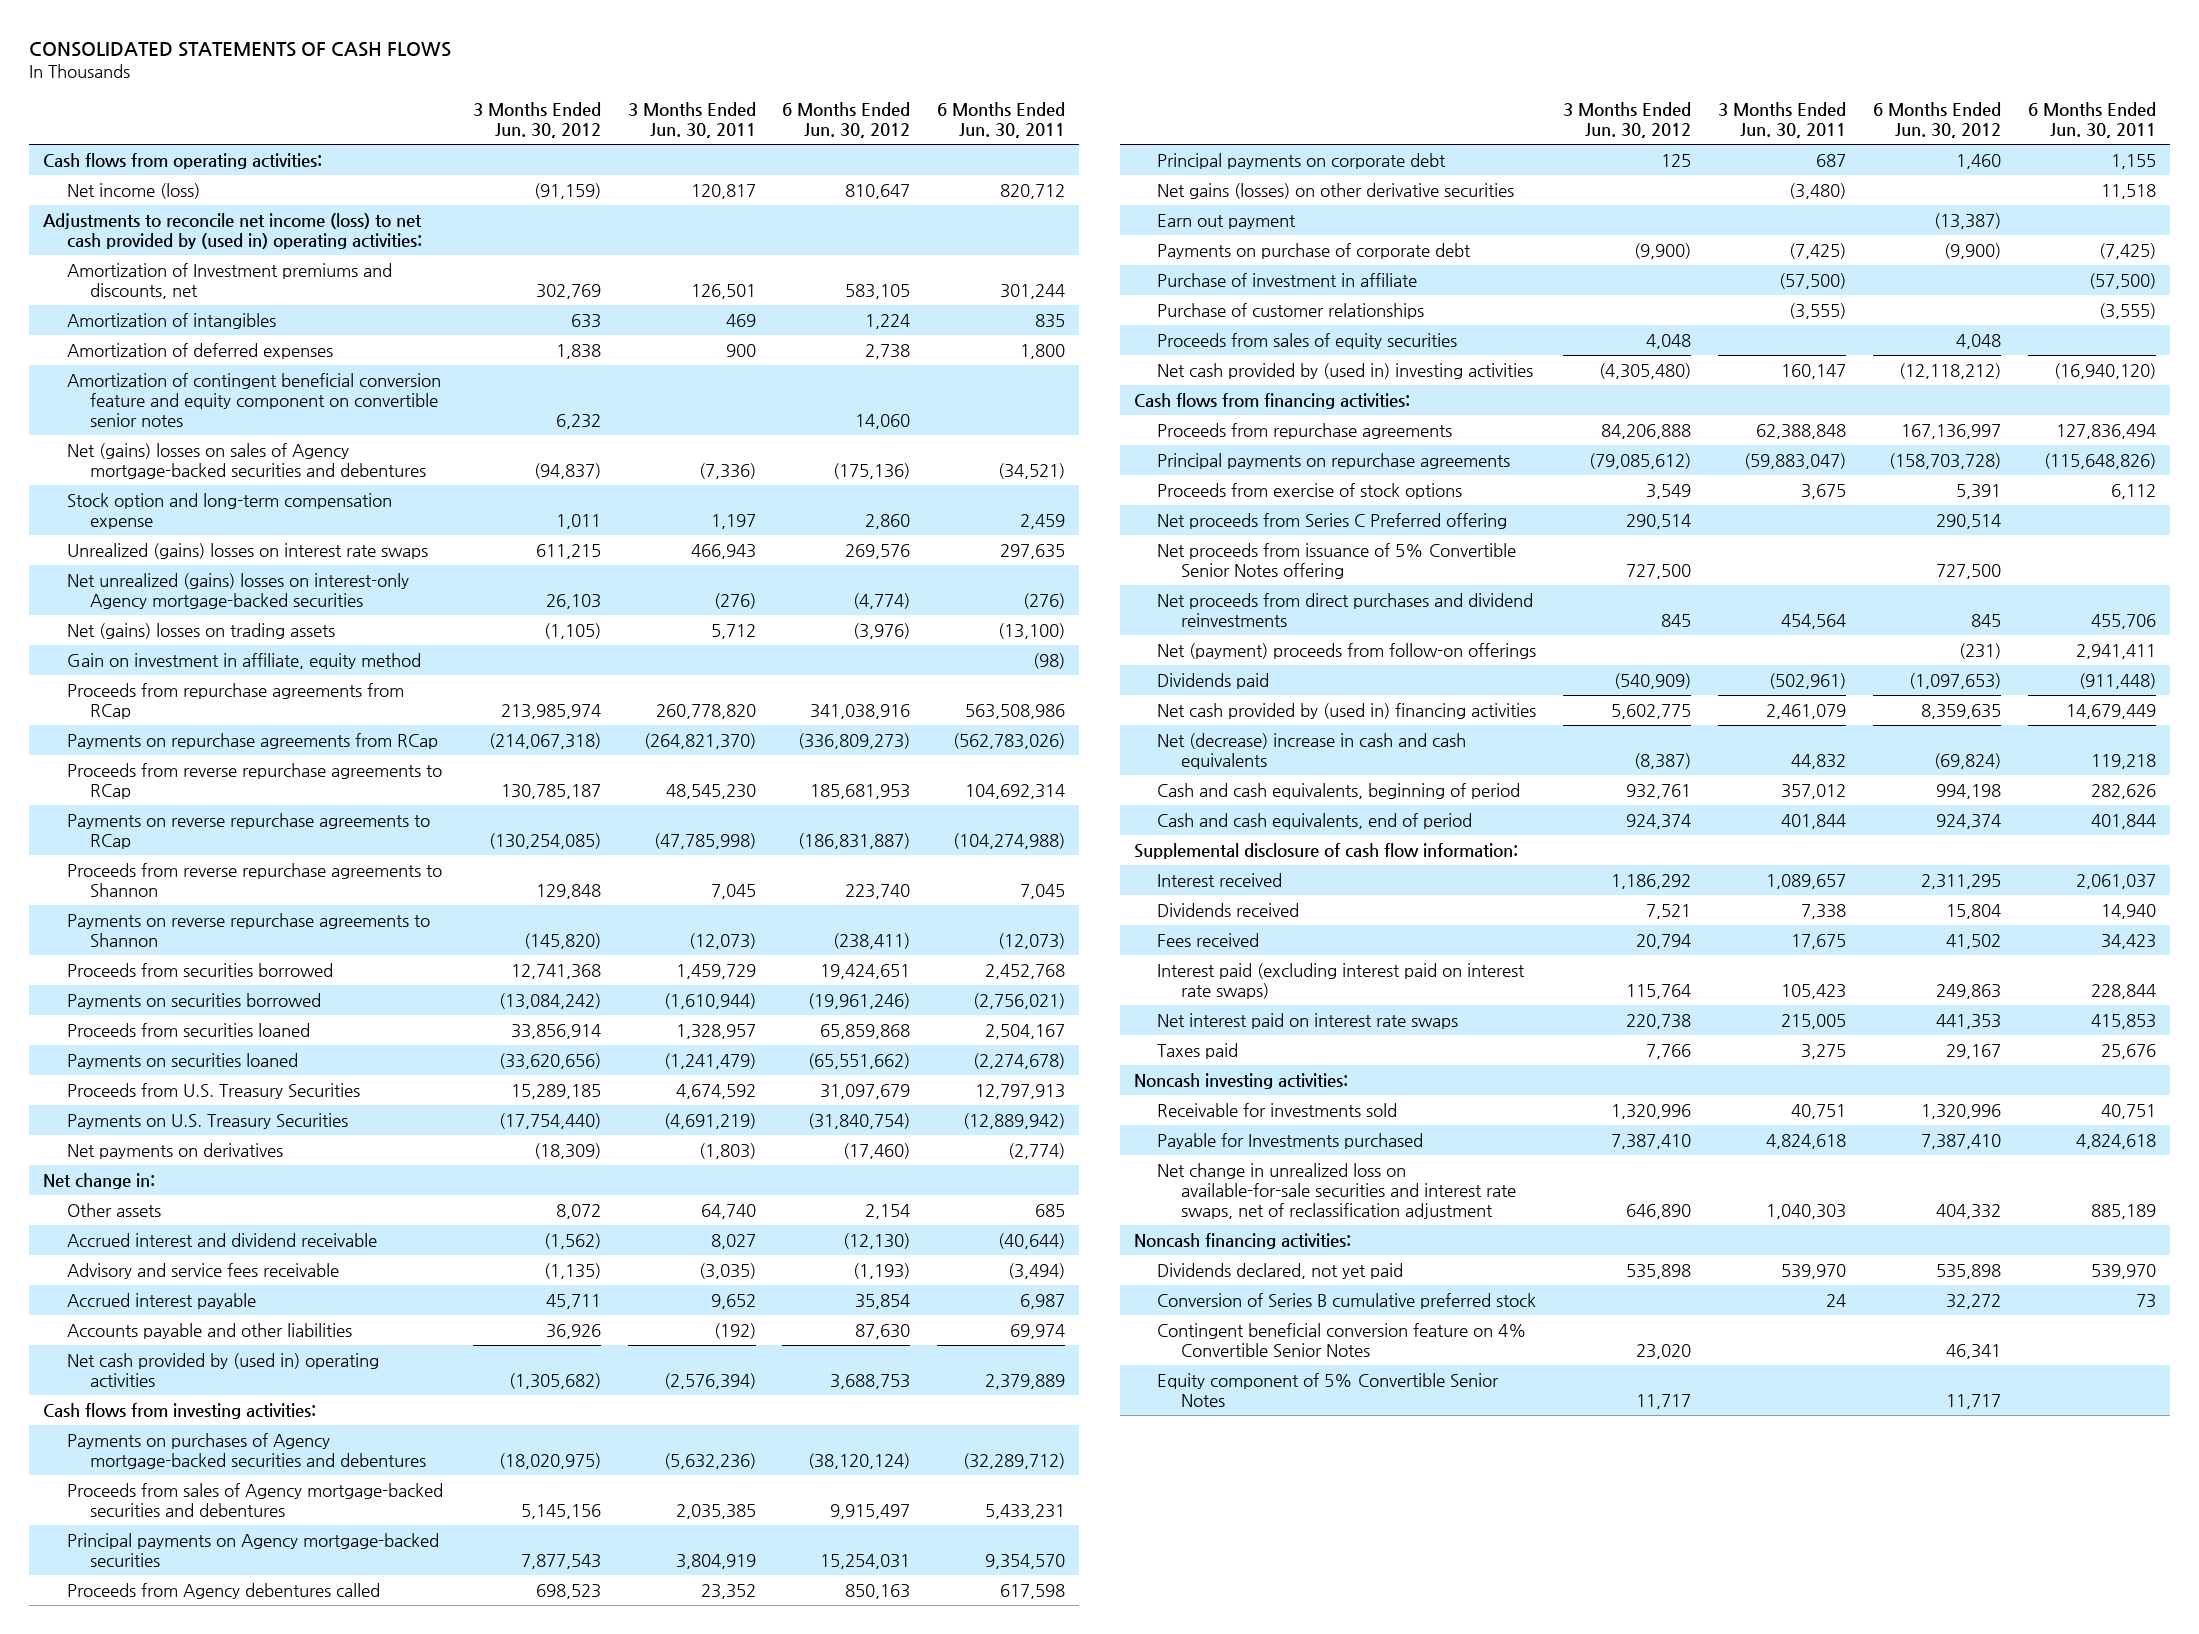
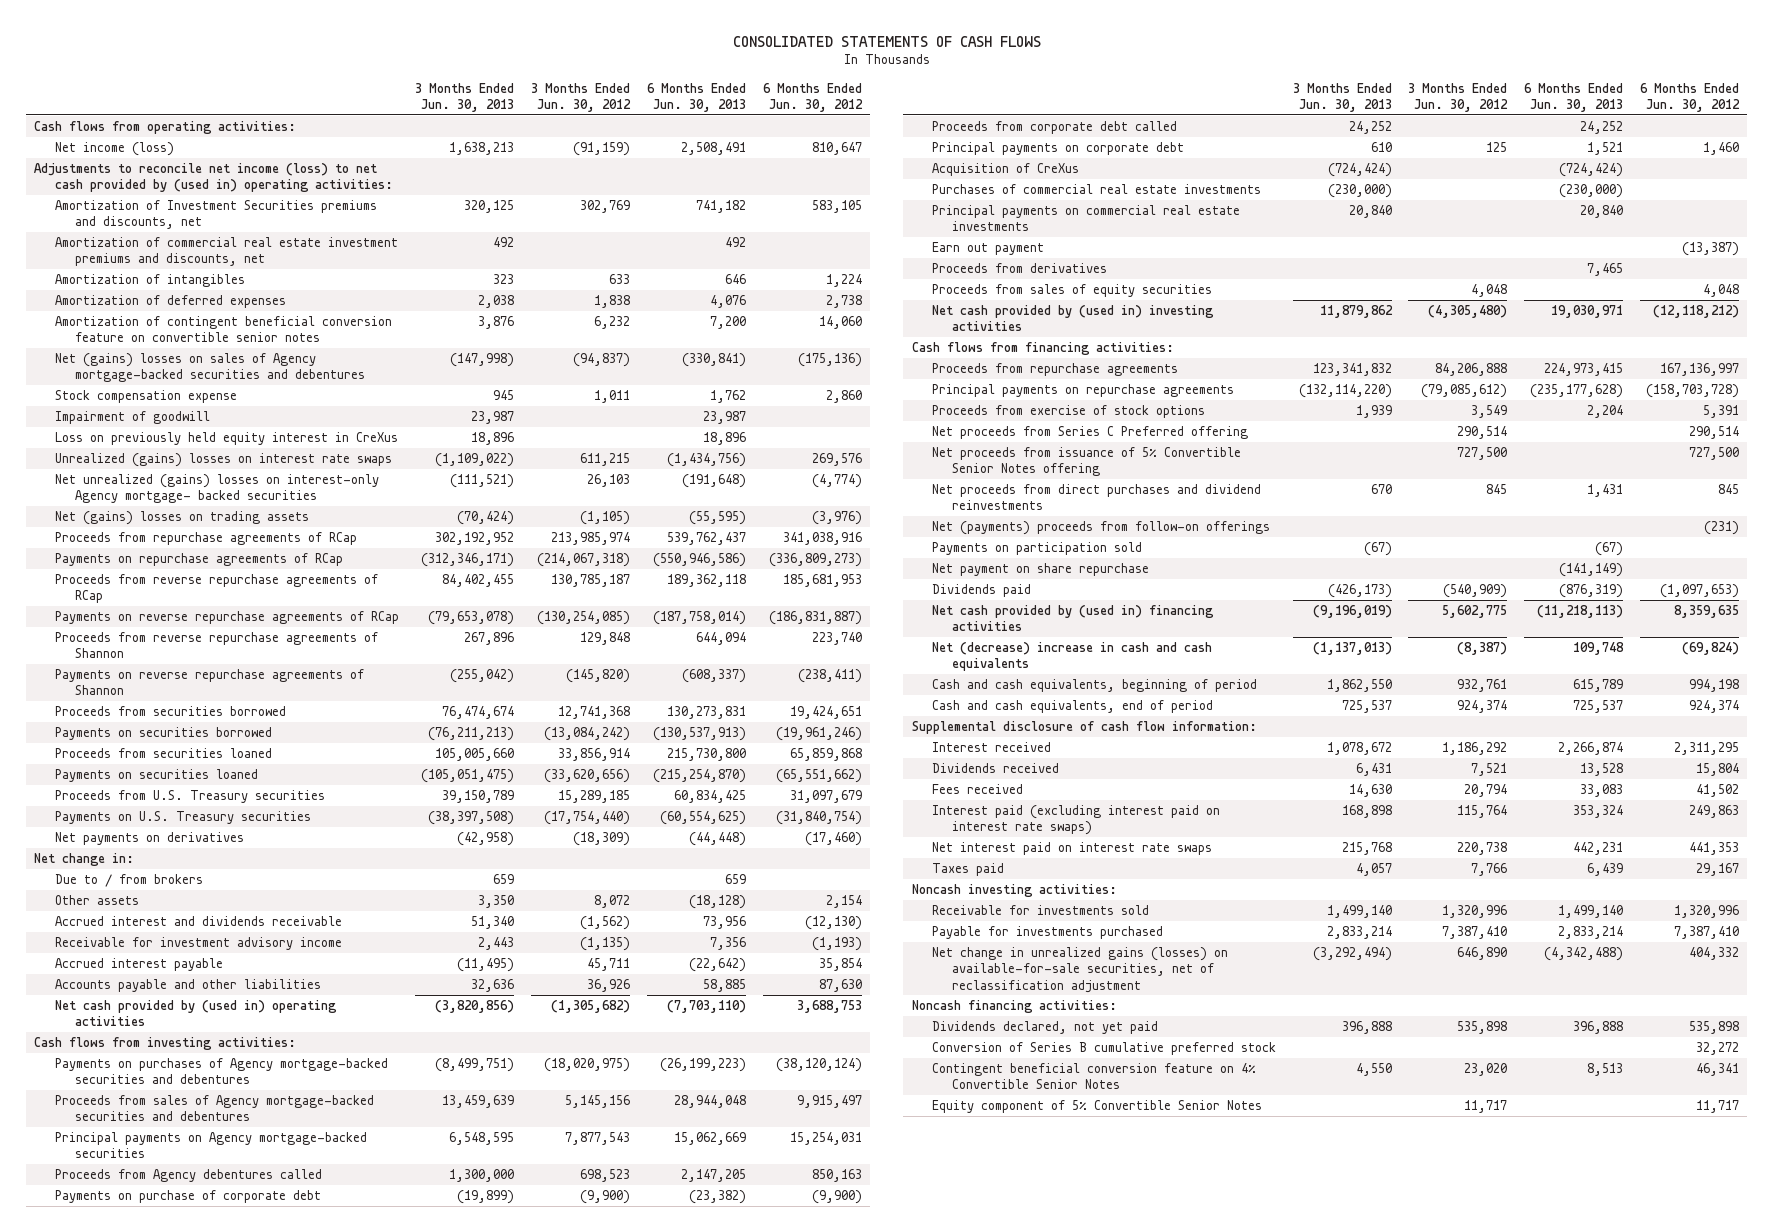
[627,101,756,138] 3 Months Ended Jun. 30, 2011 -> none
[937,101,1066,138] 6 Months Ended Jun. 30, 2011 -> none
none -> [415,82,515,112] 3 Months Ended Jun. 30, 2013
none -> [647,82,747,112] 6 Months Ended Jun. 30, 2013
[66,262,392,299] Amortization of Investment premiums and discounts, net -> [54,199,377,230] Amortization of Investment Securities premiums and discounts, net
none -> [54,236,398,267] Amortization of commercial real estate investment premiums and discounts, net
[66,372,441,427] Amortization of contingent beneficial conversion feature and equity component on convertible senior notes -> [54,315,392,343] Amortization of contingent beneficial conversion feature on convertible senior notes
[66,492,392,529] Stock option and long-term compensation expense -> [54,389,237,403] Stock compensation expense
none -> [54,410,210,424] Impairment of goodwill
none -> [54,431,398,445] Loss on previously held equity interest in CreXus
[66,572,409,609] Net unrealized (gains) losses on interest-only Agency mortgage-backed securities -> [54,473,379,504] Net unrealized (gains) losses on interest-only Agency mortgage- backed securities
[66,652,421,669] Gain on investment in affiliate, equity method -> none
[66,682,404,719] Proceeds from repurchase agreements from RCap -> [54,531,357,545] Proceeds from repurchase agreements of RCap
[66,732,438,749] Payments on repurchase agreements from RCap -> [54,552,343,566] Payments on repurchase agreements of RCap
[66,762,442,799] Proceeds from reverse repurchase agreements to RCap -> [54,573,378,604] Proceeds from reverse repurchase agreements of RCap
[66,812,430,849] Payments on reverse repurchase agreements to RCap -> [54,610,399,624] Payments on reverse repurchase agreements of RCap
[66,862,442,897] Proceeds from reverse repurchase agreements to Shannon -> [54,631,378,659] Proceeds from reverse repurchase agreements of Shannon
[66,912,430,947] Payments on reverse repurchase agreements to Shannon -> [54,668,364,696] Payments on reverse repurchase agreements of Shannon
[66,1082,360,1099] Proceeds from U.S. Treasury Securities -> [54,789,325,803] Proceeds from U.S. Treasury securities
[66,1112,348,1129] Payments on U.S. Treasury Securities -> [54,810,311,824] Payments on U.S. Treasury securities
none -> [54,873,203,887] Due to / from brokers
[66,1232,377,1247] Accrued interest and dividend receivable -> [54,915,342,926] Accrued interest and dividends receivable
[66,1262,339,1279] Advisory and service fees receivable -> [54,936,342,950] Receivable for investment advisory income
[1157,242,1472,259] Payments on purchase of corporate debt -> [54,1189,321,1203] Payments on purchase of corporate debt
none -> [931,120,1177,134] Proceeds from corporate debt called
[1157,182,1515,199] Net gains (losses) on other derivative securities -> none
none -> [931,162,1079,176] Acquisition of CreXus
none -> [931,183,1261,194] Purchases of commercial real estate investments
none -> [931,204,1240,232] Principal payments on commercial real estate investments
[1157,272,1418,287] Purchase of investment in affiliate -> none
[1157,302,1425,319] Purchase of customer relationships -> none
none -> [931,262,1107,273] Proceeds from derivatives
[1157,642,1537,659] Net (payment) proceeds from follow-on offerings -> [931,520,1270,535] Net (payments) proceeds from follow-on offerings
none -> [931,541,1142,555] Payments on participation sold
none -> [931,562,1149,576] Net payment on share repurchase
[1157,1132,1424,1149] Payable for Investments purchased -> [931,925,1163,939] Payable for investments purchased
[1157,1162,1517,1219] Net change in unrealized loss on available-for-sale securities and interest rate swaps, net of reclassification adjustment -> [931,946,1228,993] Net change in unrealized gains (losses) on available-for-sale securities, net of reclassification adjustment

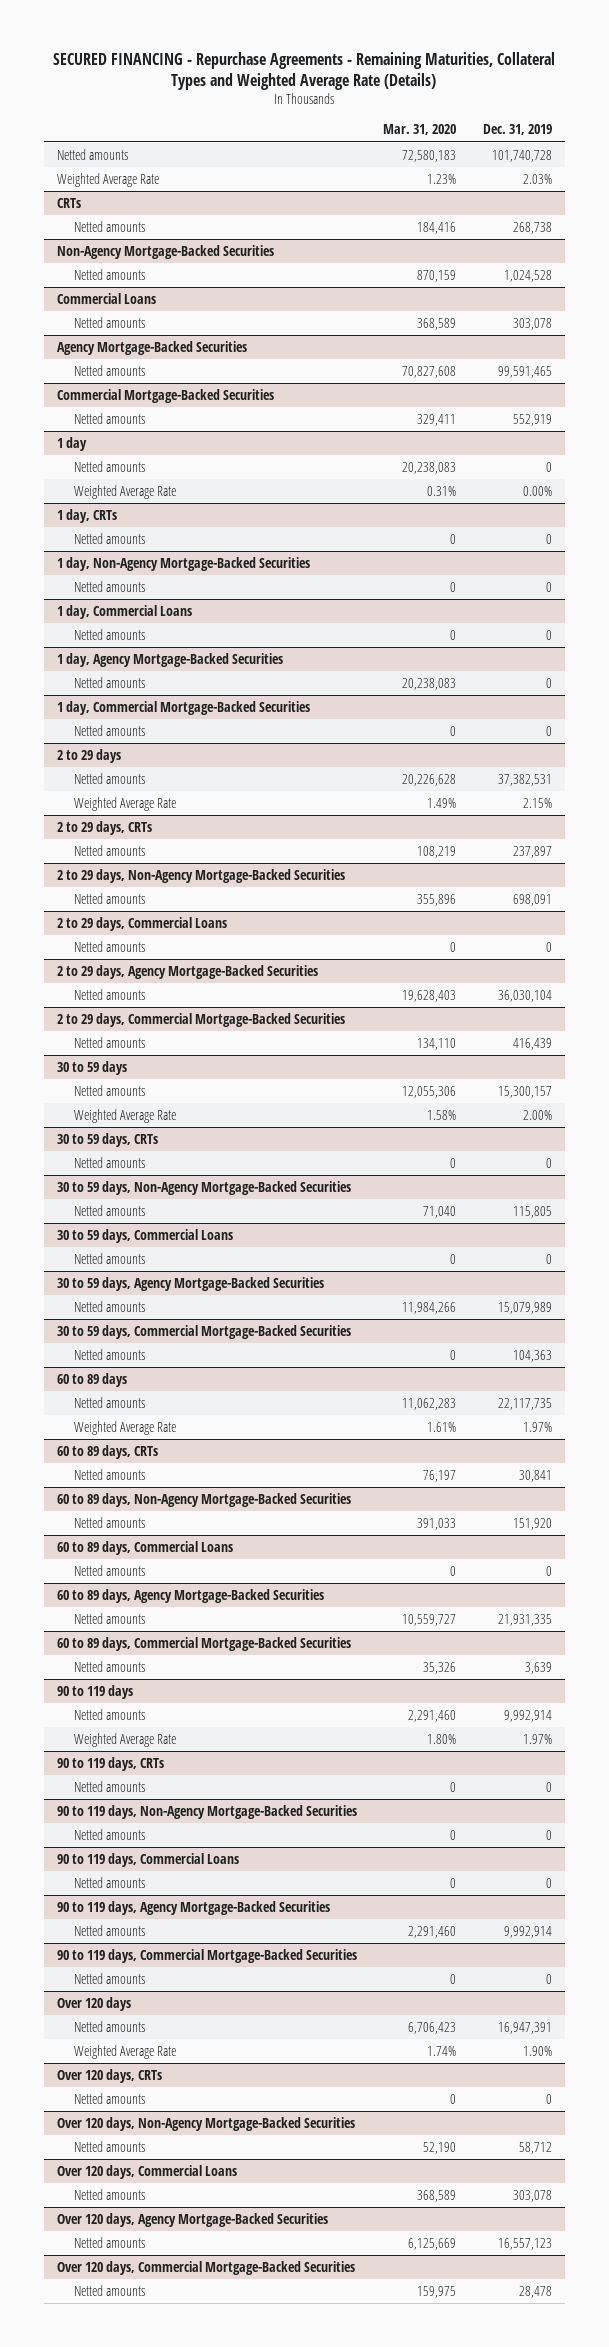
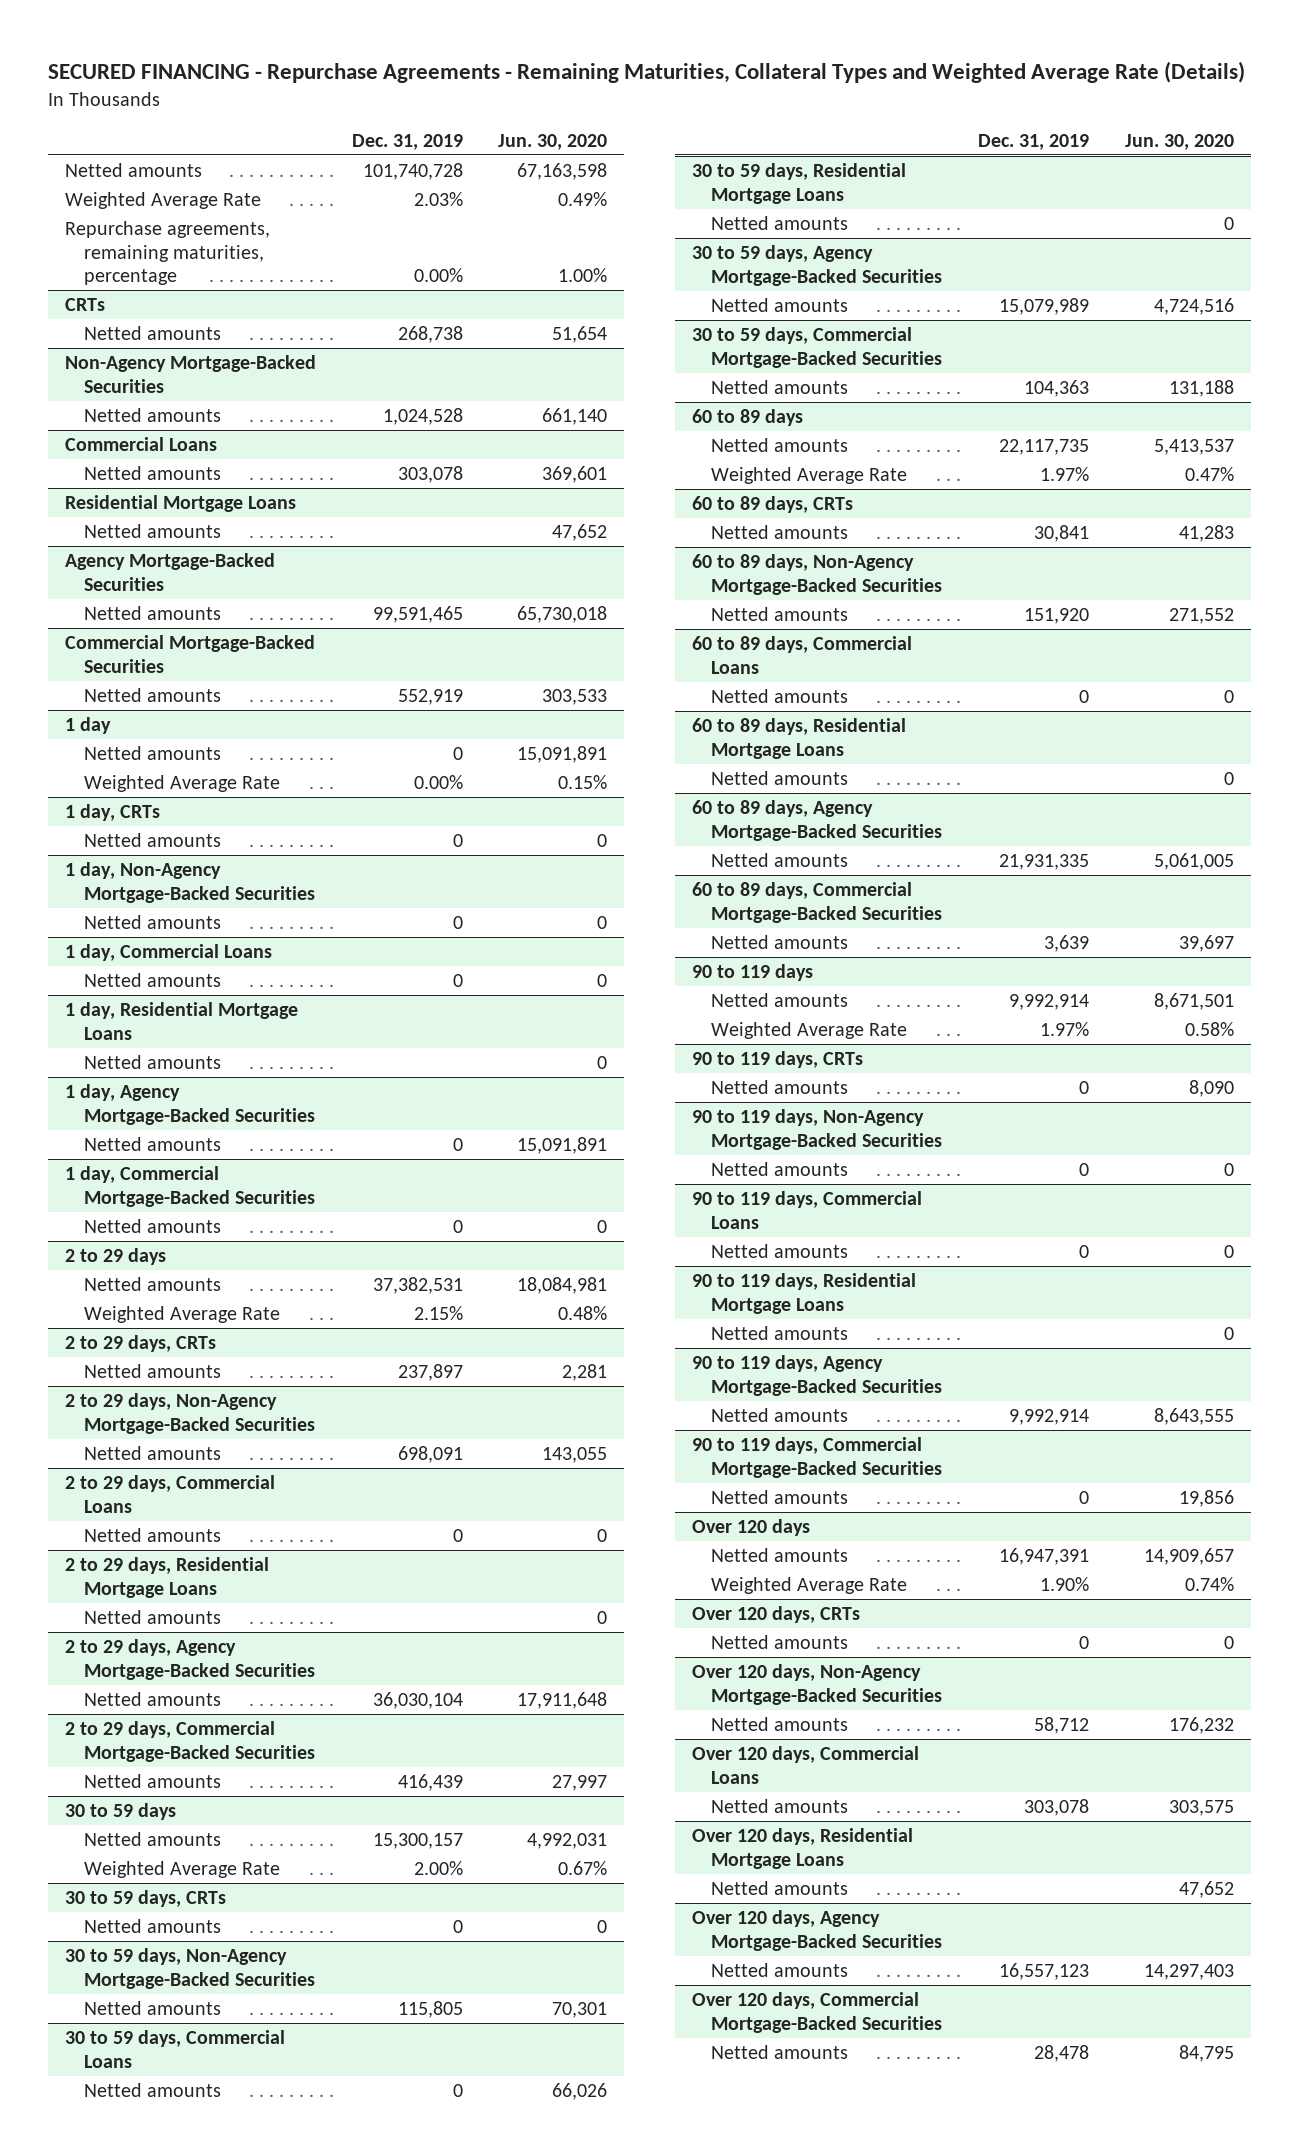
[383,124,457,136] Mar. 31, 2020 -> none
none -> [497,133,607,150] Jun. 30, 2020
none -> [65,220,271,286] Repurchase agreements, remaining maturities, percentage
none -> [65,494,297,512] Residential Mortgage Loans
none -> [83,523,221,538] Netted amounts
none -> [65,1001,299,1040] 1 day, Residential Mortgage Loans
none -> [83,1054,221,1069] Netted amounts
none -> [65,1556,270,1598] 2 to 29 days, Residential Mortgage Loans
none -> [83,1609,221,1624] Netted amounts
none -> [692,162,907,204] 30 to 59 days, Residential Mortgage Loans
none -> [710,215,848,230] Netted amounts
none -> [692,717,907,759] 60 to 89 days, Residential Mortgage Loans
none -> [710,770,848,785] Netted amounts
none -> [692,1272,917,1314] 90 to 119 days, Residential Mortgage Loans
none -> [710,1325,848,1340] Netted amounts
none -> [692,1827,914,1869] Over 120 days, Residential Mortgage Loans
none -> [710,1880,848,1895] Netted amounts

